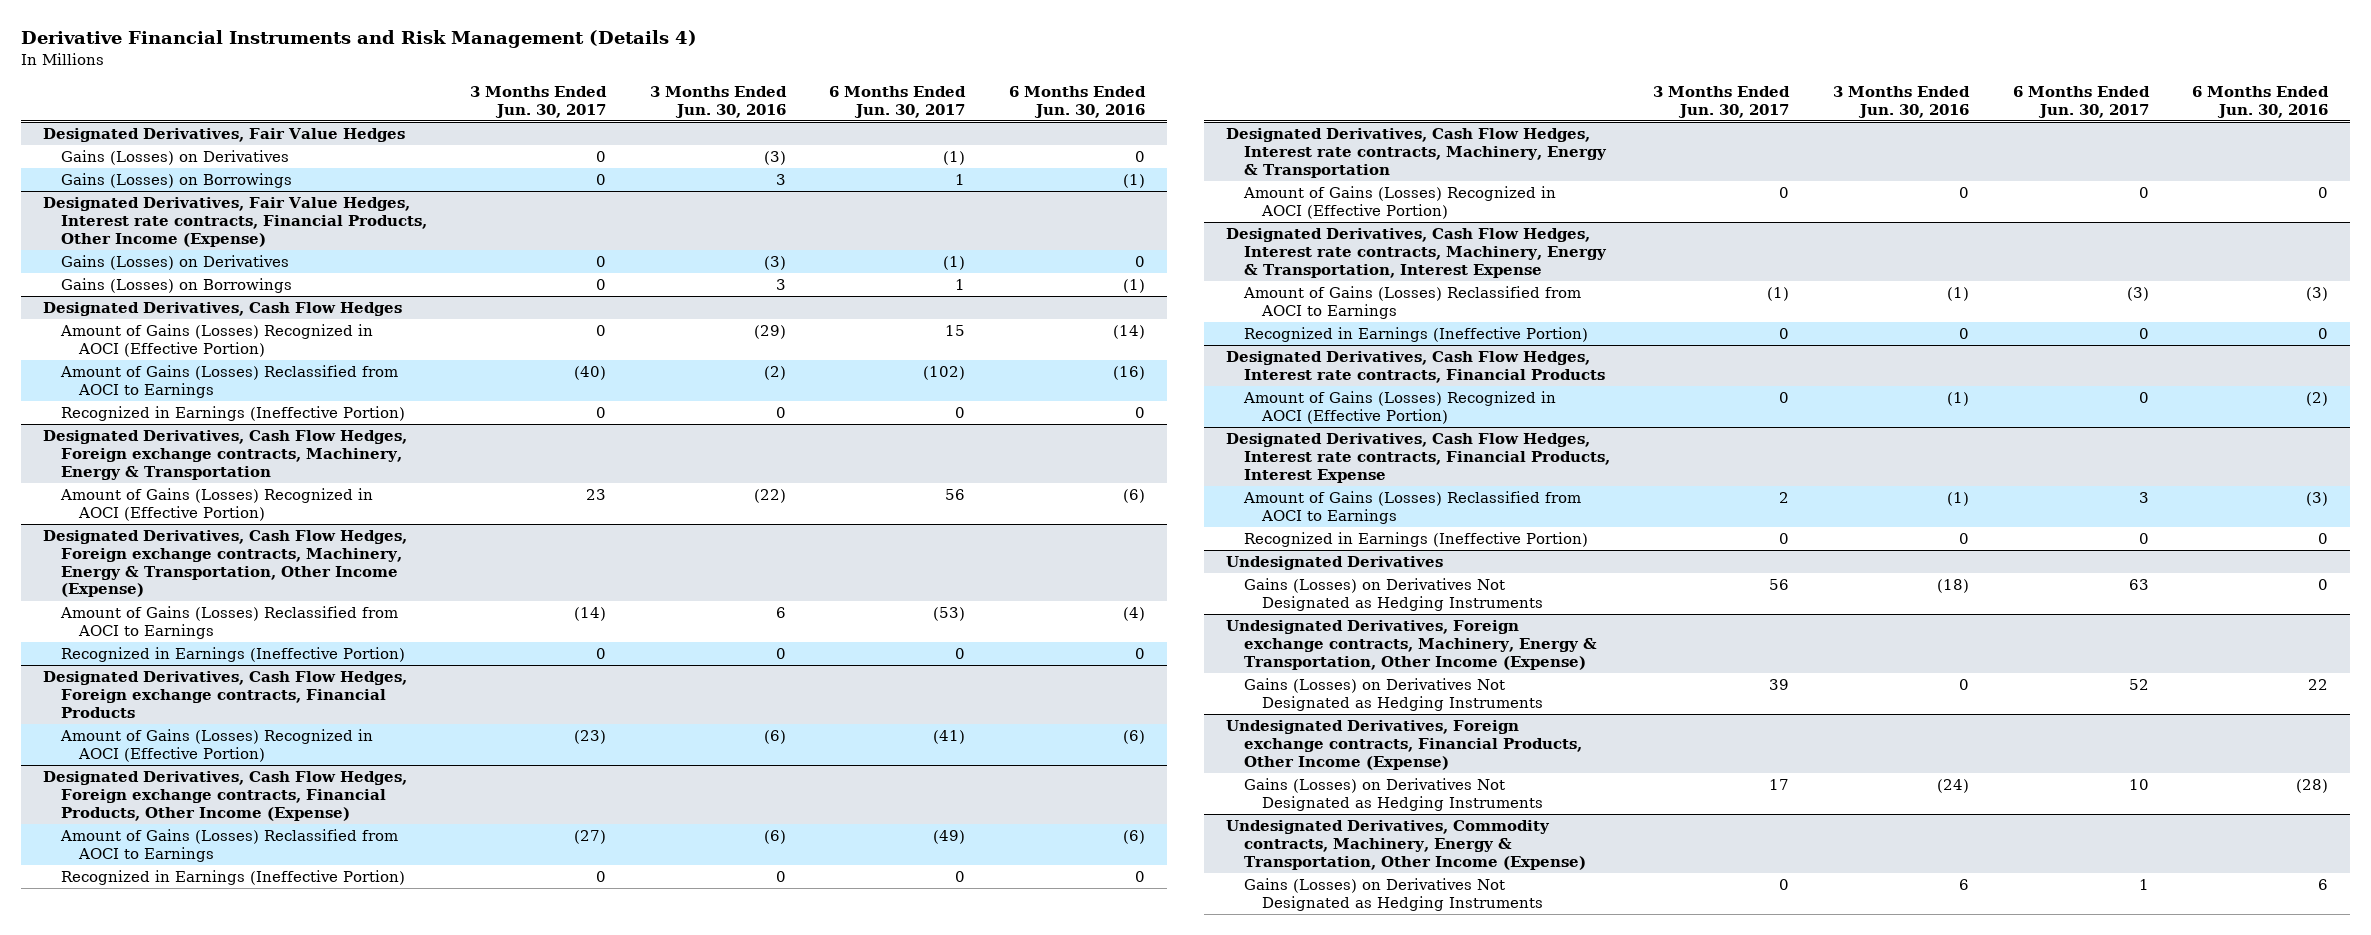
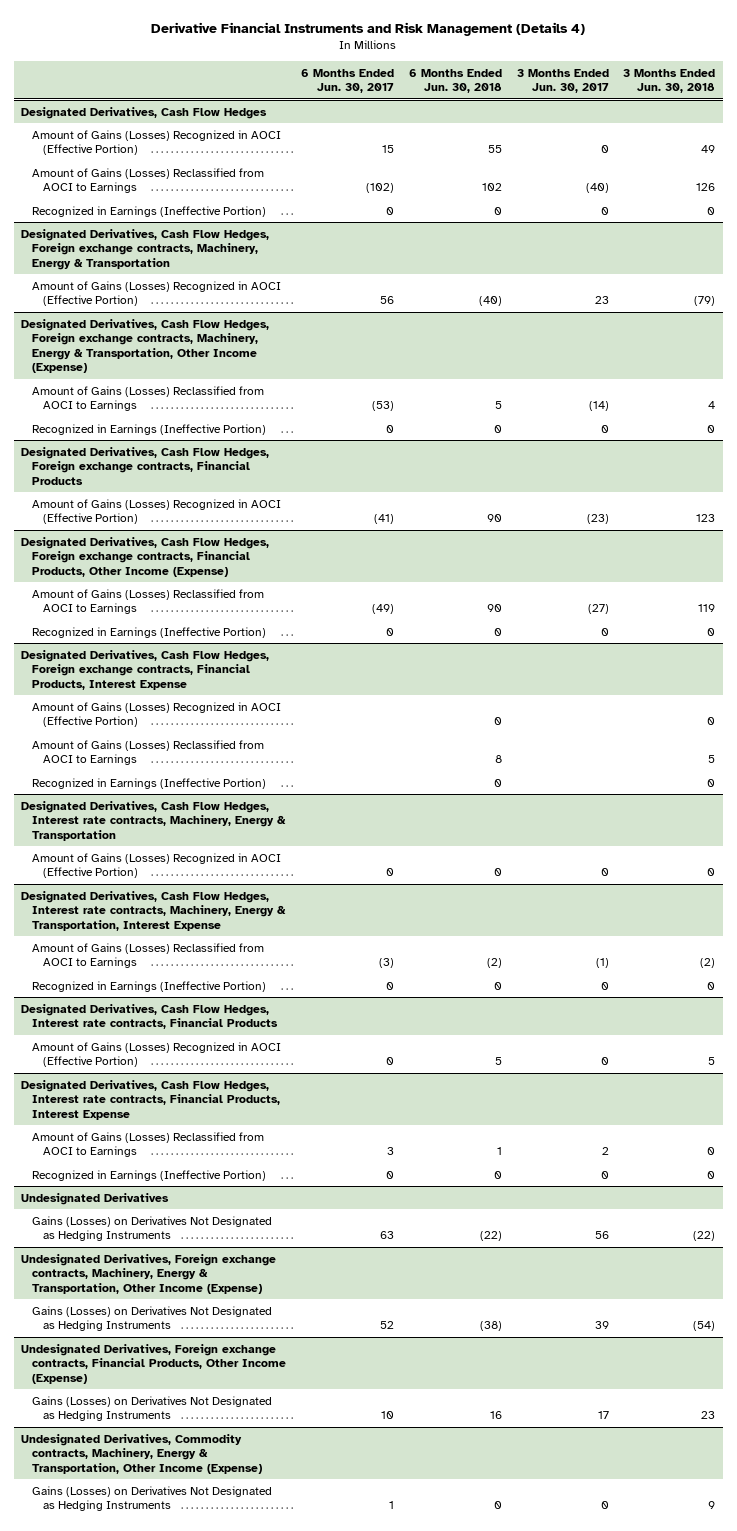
[649,85,787,118] 3 Months Ended Jun. 30, 2016 -> none
[1009,85,1147,118] 6 Months Ended Jun. 30, 2016 -> none
none -> [408,68,502,94] 6 Months Ended Jun. 30, 2018
none -> [623,68,716,94] 3 Months Ended Jun. 30, 2018
[42,128,405,143] Designated Derivatives, Fair Value Hedges -> none
[60,150,289,166] Gains (Losses) on Derivatives -> none
[60,173,292,189] Gains (Losses) on Borrowings -> none
[42,197,427,247] Designated Derivatives, Fair Value Hedges, Interest rate contracts, Financial Products, Other Income (Expense) -> none
[60,255,289,271] Gains (Losses) on Derivatives -> none
[60,278,292,294] Gains (Losses) on Borrowings -> none
none -> [21,649,270,690] Designated Derivatives, Cash Flow Hedges, Foreign exchange contracts, Financial Products, Interest Expense
none -> [32,701,282,728] Amount of Gains (Losses) Recognized in AOCI (Effective Portion)
none -> [32,739,265,766] Amount of Gains (Losses) Reclassified from AOCI to Earnings
none -> [32,777,267,789] Recognized in Earnings (Ineffective Portion)

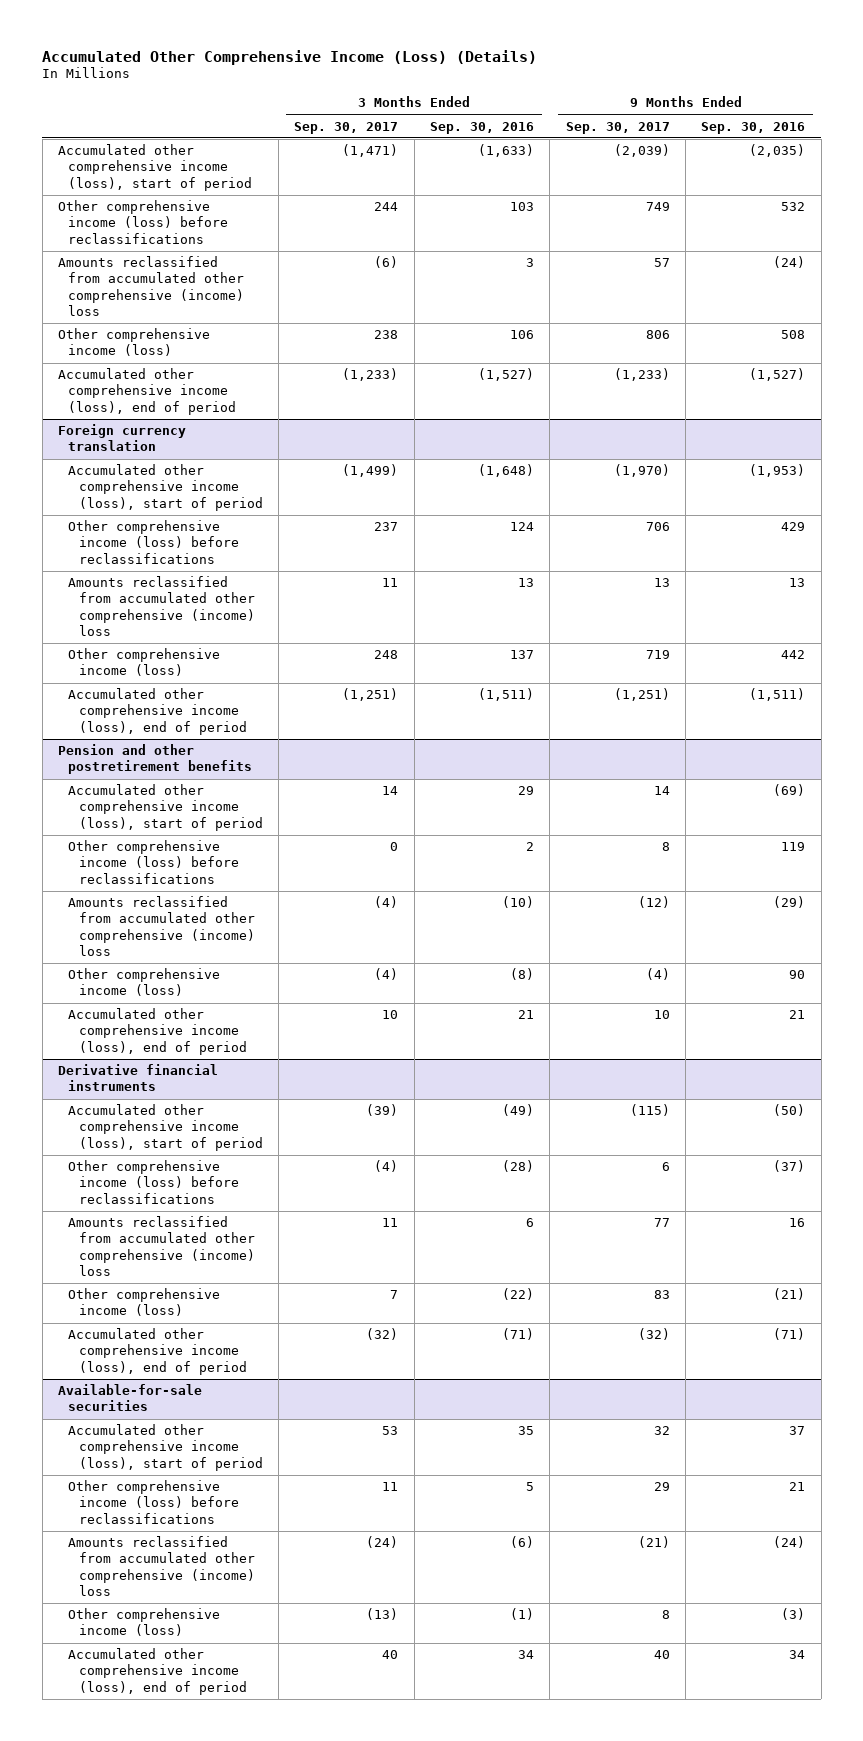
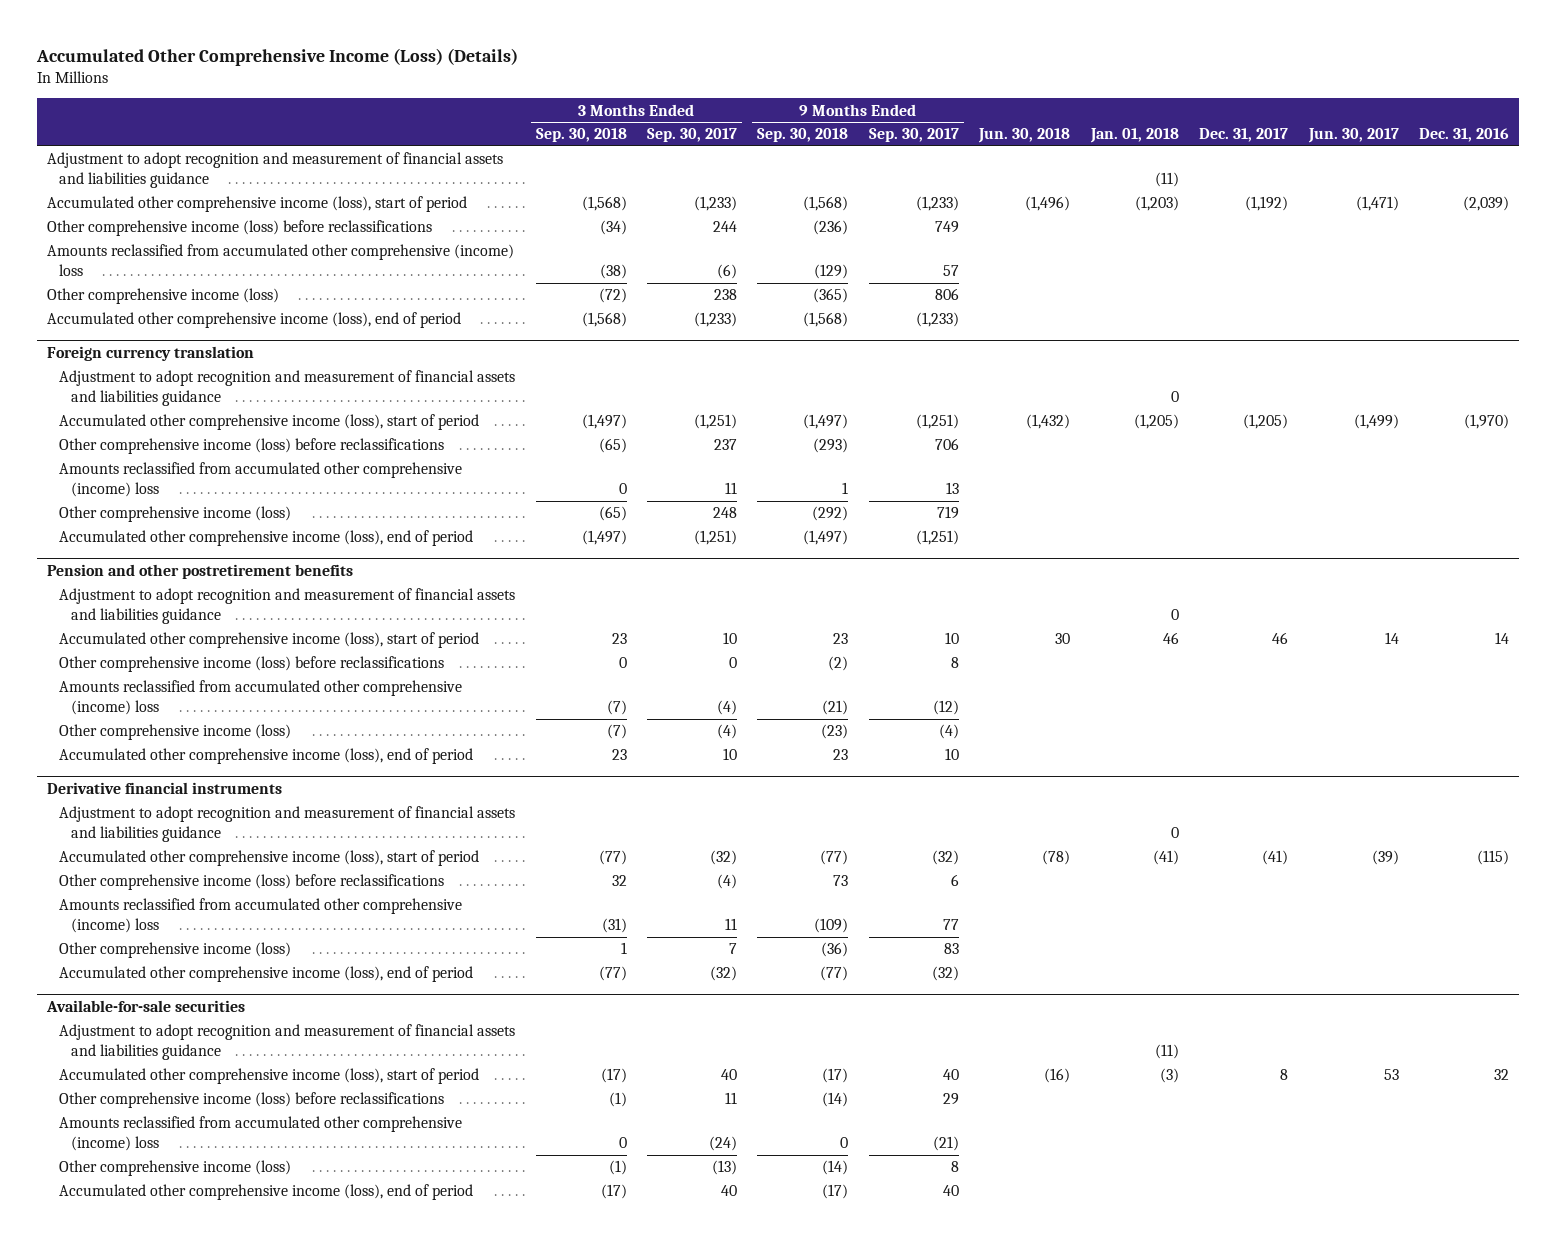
[429,121,534,134] Sep. 30, 2016 -> none
[701,121,806,134] Sep. 30, 2016 -> none
none -> [535,128,627,143] Sep. 30, 2018
none -> [757,128,849,143] Sep. 30, 2018
none -> [978,128,1071,144] Jun. 30, 2018
none -> [1089,128,1179,144] Jan. 01, 2018
none -> [1199,128,1289,143] Dec. 31, 2017
none -> [1307,128,1399,144] Jun. 30, 2017
none -> [1418,128,1509,143] Dec. 31, 2016
none -> [47,152,504,189] Adjustment to adopt recognition and measurement of financial assets and liabilities guidance
[342,144,399,158] (1,471) -> [694,196,738,212] (1,233)
[613,144,670,158] (2,039) -> [915,196,959,212] (1,233)
none -> [59,370,516,407] Adjustment to adopt recognition and measurement of financial assets and liabilities guidance
[342,464,399,478] (1,499) -> [694,414,738,430] (1,251)
[613,464,670,478] (1,970) -> [915,414,959,430] (1,251)
none -> [59,588,516,625] Adjustment to adopt recognition and measurement of financial assets and liabilities guidance
[382,786,399,796] 14 -> [723,632,738,645] 10
[653,786,670,796] 14 -> [944,632,959,645] 10
none -> [59,806,516,843] Adjustment to adopt recognition and measurement of financial assets and liabilities guidance
[366,1104,399,1117] (39) -> [710,850,738,866] (32)
[629,1104,670,1117] (115) -> [931,850,959,866] (32)
none -> [59,1024,516,1061] Adjustment to adopt recognition and measurement of financial assets and liabilities guidance
[382,1426,399,1436] 53 -> [721,1069,738,1081] 40
[653,1426,670,1436] 32 -> [942,1069,959,1081] 40

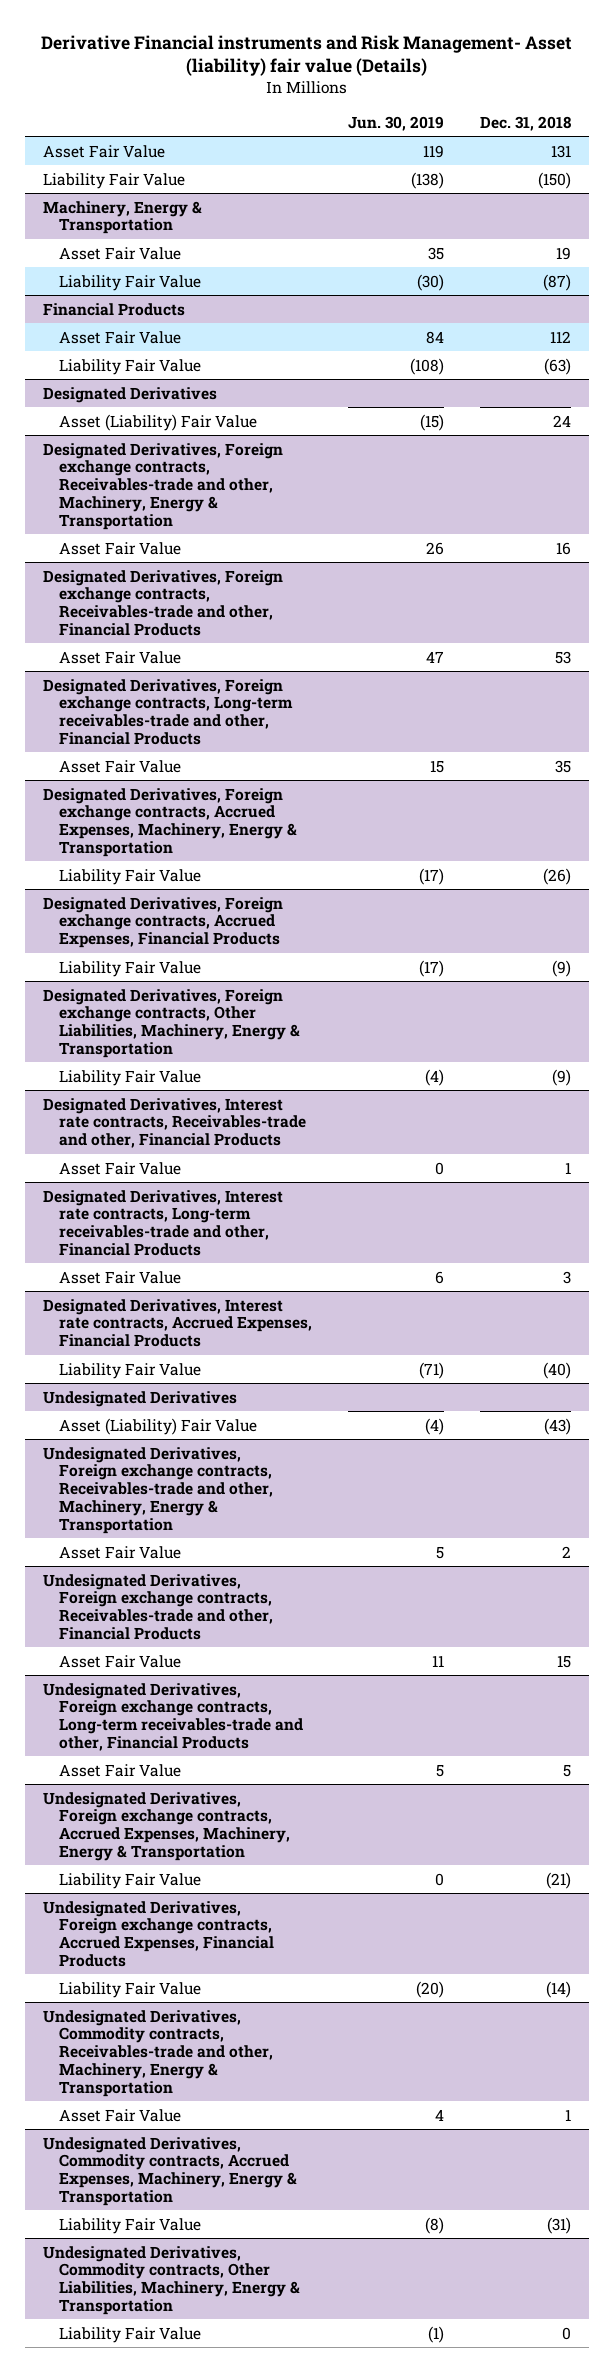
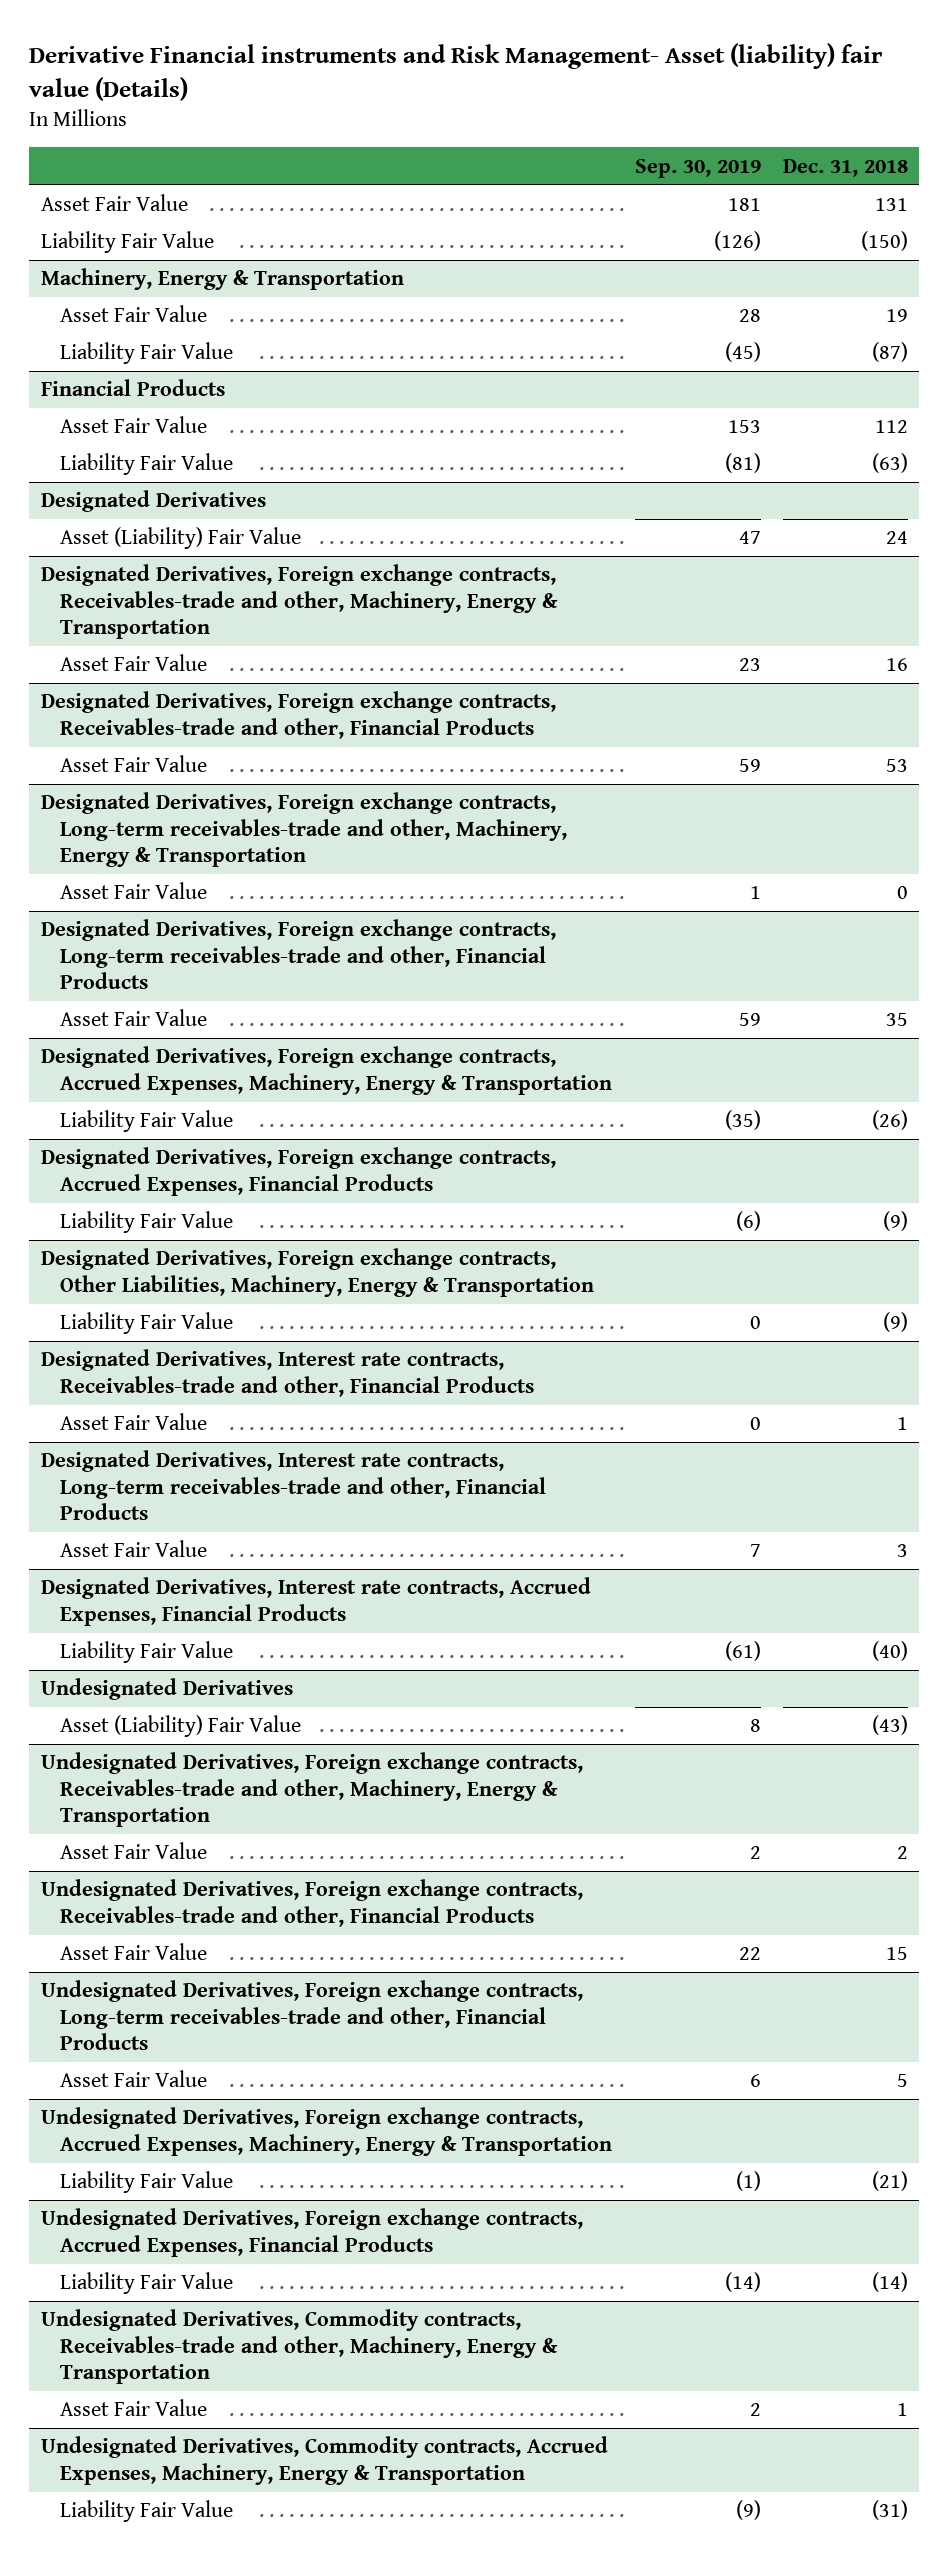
[347,115,444,131] Jun. 30, 2019 -> none
none -> [634,158,761,178] Sep. 30, 2019
none -> [40,792,568,868] Designated Derivatives, Foreign exchange contracts, Long-term receivables-trade and other, Machinery, Energy & Transportation
none -> [60,882,208,900] Asset Fair Value
[42,2245,301,2315] Undesignated Derivatives, Commodity contracts, Other Liabilities, Machinery, Energy & Transportation -> none
[59,2326,202,2343] Liability Fair Value -> none

